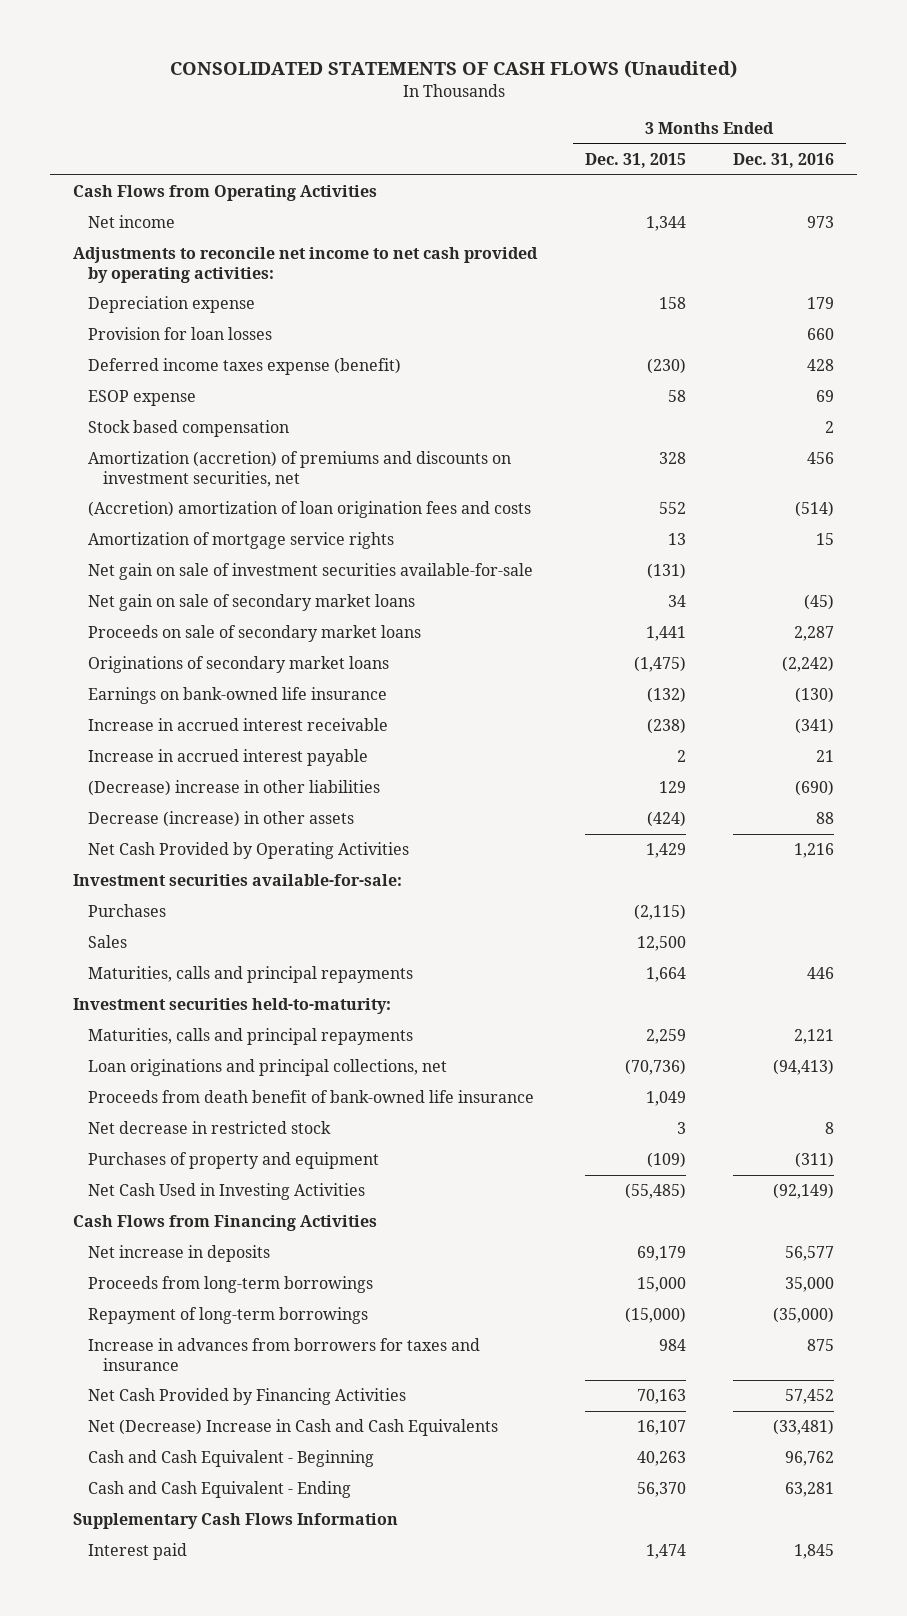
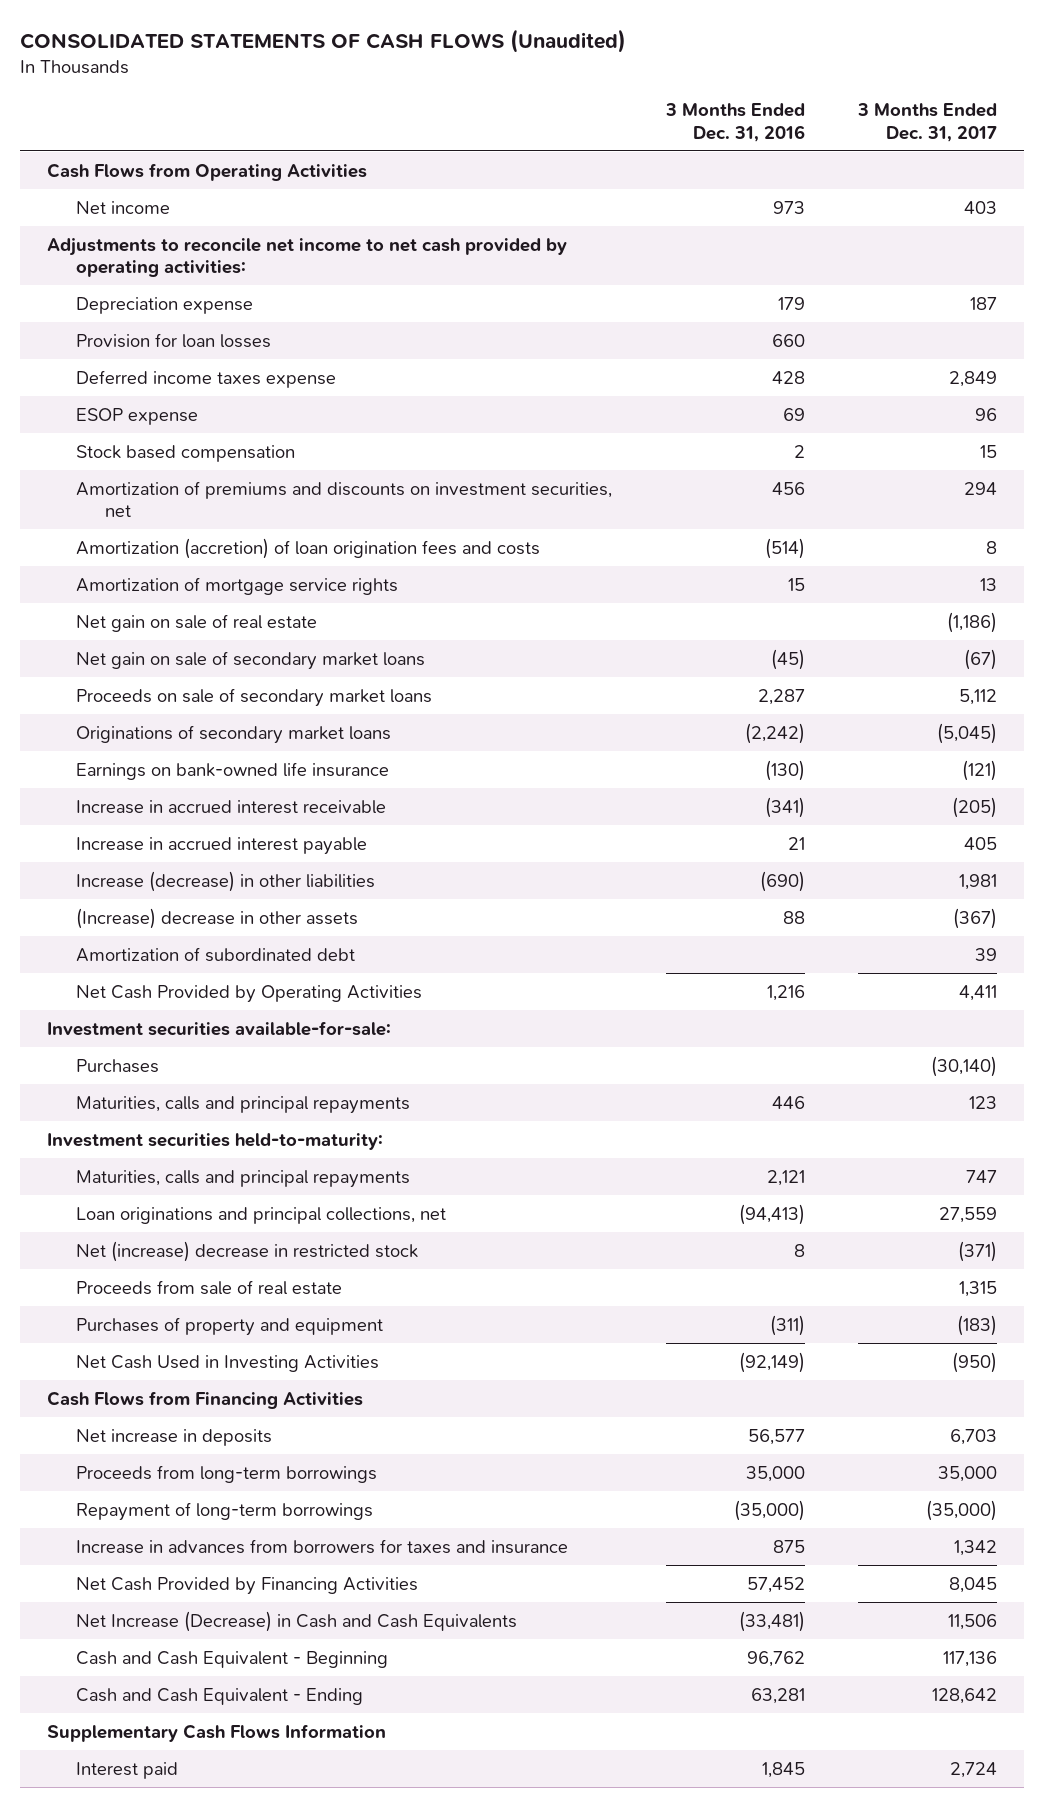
[584,152,686,168] Dec. 31, 2015 -> none
none -> [857,102,998,142] 3 Months Ended Dec. 31, 2017
[88,358,402,376] Deferred income taxes expense (benefit) -> [75,369,336,388] Deferred income taxes expense
[88,451,512,487] Amortization (accretion) of premiums and discounts on investment securities, net -> [75,480,612,518] Amortization of premiums and discounts on investment securities, net
[88,501,532,519] (Accretion) amortization of loan origination fees and costs -> [75,537,540,559] Amortization (accretion) of loan origination fees and costs
[88,563,534,581] Net gain on sale of investment securities available-for-sale -> none
none -> [75,613,317,632] Net gain on sale of real estate
[88,780,381,797] (Decrease) increase in other liabilities -> [75,870,375,892] Increase (decrease) in other liabilities
[88,811,355,828] Decrease (increase) in other assets -> [75,907,358,929] (Increase) decrease in other assets
none -> [75,946,355,962] Amortization of subordinated debt
[88,935,128,949] Sales -> none
[88,1090,535,1104] Proceeds from death benefit of bank-owned life insurance -> none
[88,1121,332,1135] Net decrease in restricted stock -> [75,1240,418,1262] Net (increase) decrease in restricted stock
none -> [75,1279,342,1295] Proceeds from sale of real estate
[88,1419,499,1437] Net (Decrease) Increase in Cash and Cash Equivalents -> [75,1610,517,1632] Net Increase (Decrease) in Cash and Cash Equivalents

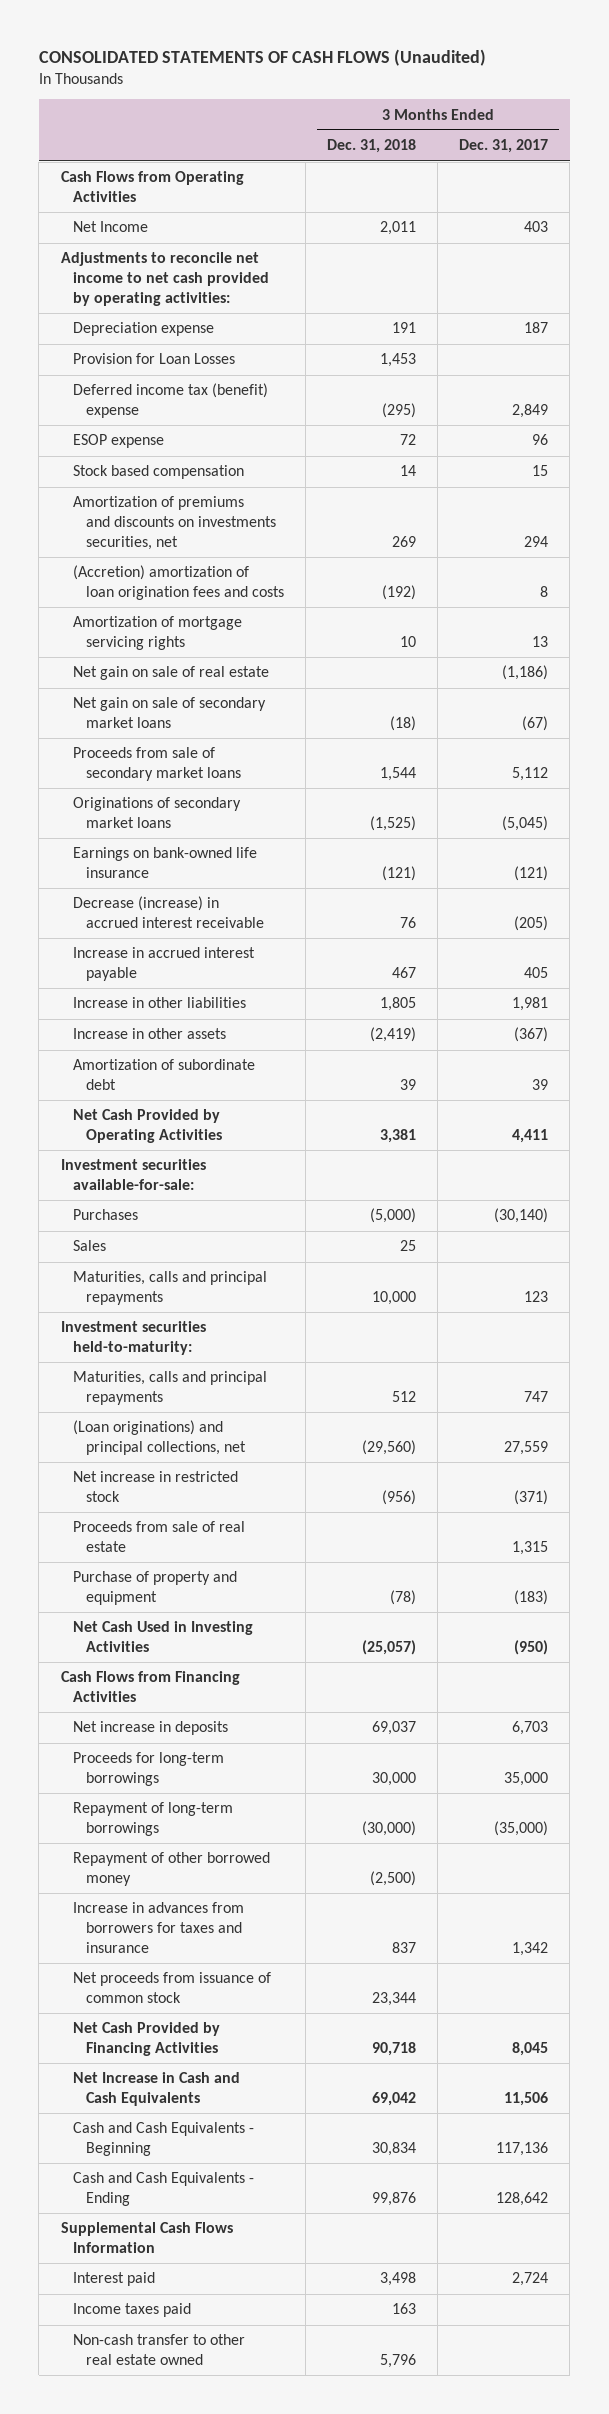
[664,102,805,142] 3 Months Ended Dec. 31, 2016 -> none
none -> [327,139,417,154] Dec. 31, 2018
[75,200,170,214] Net income -> [73,221,149,233] Net Income
[75,332,271,348] Provision for loan losses -> [73,353,236,365] Provision for Loan Losses
[75,369,336,388] Deferred income taxes expense -> [73,383,269,419] Deferred income tax (benefit) expense
[75,480,612,518] Amortization of premiums and discounts on investment securities, net -> [73,496,277,550] Amortization of premiums and discounts on investments securities, net
[75,537,540,559] Amortization (accretion) of loan origination fees and costs -> [73,565,285,601] (Accretion) amortization of loan origination fees and costs
[75,576,398,595] Amortization of mortgage service rights -> [73,616,243,651] Amortization of mortgage servicing rights
[75,687,432,707] Proceeds on sale of secondary market loans -> [73,747,242,782] Proceeds from sale of secondary market loans
[75,799,386,814] Increase in accrued interest receivable -> [73,896,265,929] Decrease (increase) in accrued interest receivable
[75,870,375,892] Increase (decrease) in other liabilities -> [73,997,247,1009] Increase in other liabilities
[75,907,358,929] (Increase) decrease in other assets -> [73,1028,227,1040] Increase in other assets
[75,946,355,962] Amortization of subordinated debt -> [73,1059,256,1091] Amortization of subordinate debt
none -> [73,1240,107,1252] Sales
[75,1206,446,1224] Loan originations and principal collections, net -> [73,1420,247,1456] (Loan originations) and principal collections, net
[75,1240,418,1262] Net (increase) decrease in restricted stock -> [73,1471,239,1503] Net increase in restricted stock
[75,1316,383,1336] Purchases of property and equipment -> [73,1571,238,1606] Purchase of property and equipment
[75,1464,377,1483] Proceeds from long-term borrowings -> [73,1752,225,1787] Proceeds for long-term borrowings
none -> [73,1852,271,1887] Repayment of other borrowed money
none -> [73,1972,272,2004] Net proceeds from issuance of common stock
[75,1610,517,1632] Net Increase (Decrease) in Cash and Cash Equivalents -> [73,2072,241,2107] Net Increase in Cash and Cash Equivalents
[75,1650,388,1668] Cash and Cash Equivalent - Beginning -> [73,2122,255,2157] Cash and Cash Equivalents - Beginning
[75,1687,363,1705] Cash and Cash Equivalent - Ending -> [73,2172,255,2207] Cash and Cash Equivalents - Ending
[46,1723,386,1742] Supplementary Cash Flows Information -> [60,2222,233,2254] Supplemental Cash Flows Information
none -> [73,2303,192,2318] Income taxes paid
none -> [73,2334,246,2366] Non-cash transfer to other real estate owned

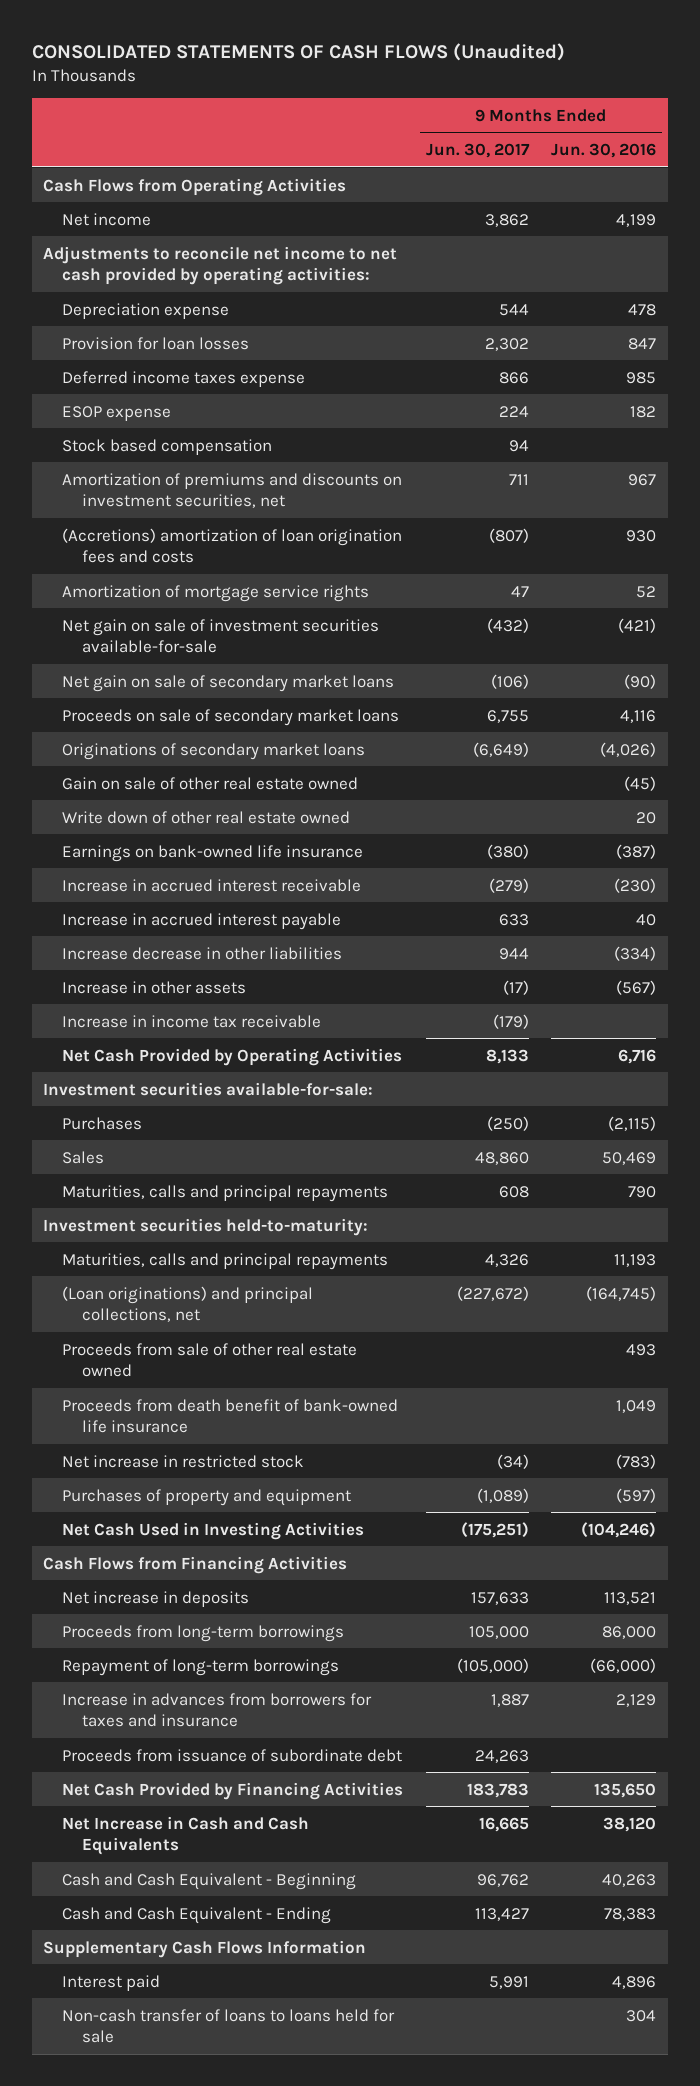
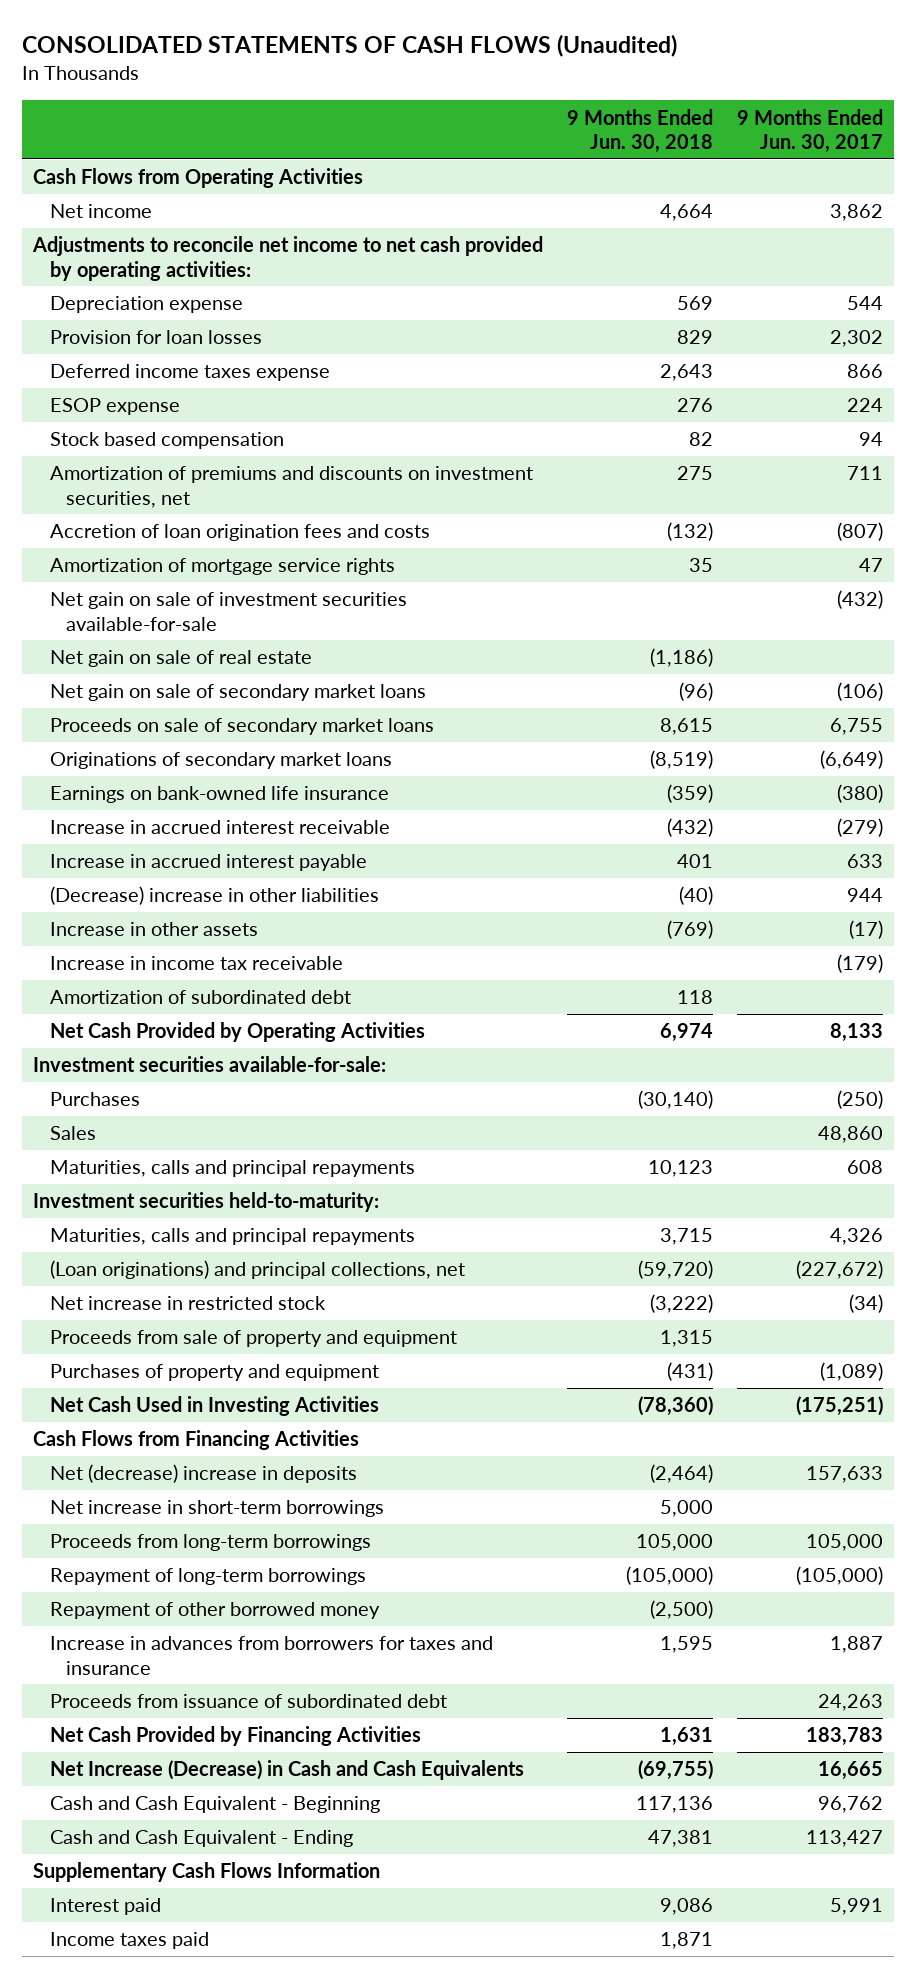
[551,143,657,159] Jun. 30, 2016 -> none
none -> [567,108,714,153] 9 Months Ended Jun. 30, 2018
[62,527,403,564] (Accretions) amortization of loan origination fees and costs -> [49,524,430,542] Accretion of loan origination fees and costs
none -> [49,650,312,668] Net gain on sale of real estate
[62,776,359,790] Gain on sale of other real estate owned -> none
[62,810,351,824] Write down of other real estate owned -> none
[62,946,343,960] Increase decrease in other liabilities -> [49,886,379,906] (Decrease) increase in other liabilities
none -> [49,990,351,1005] Amortization of subordinated debt
[62,1342,358,1378] Proceeds from sale of other real estate owned -> none
[62,1398,399,1434] Proceeds from death benefit of bank-owned life insurance -> none
none -> [49,1330,457,1348] Proceeds from sale of property and equipment
[62,1590,250,1607] Net increase in deposits -> [49,1464,357,1484] Net (decrease) increase in deposits
none -> [49,1500,384,1518] Net increase in short-term borrowings
none -> [49,1602,380,1620] Repayment of other borrowed money
[62,1748,403,1762] Proceeds from issuance of subordinate debt -> [49,1694,447,1709] Proceeds from issuance of subordinated debt
[62,1815,310,1856] Net Increase in Cash and Cash Equivalents -> [49,1760,524,1781] Net Increase (Decrease) in Cash and Cash Equivalents
[62,2008,396,2044] Non-cash transfer of loans to loans held for sale -> none
none -> [49,1932,209,1950] Income taxes paid

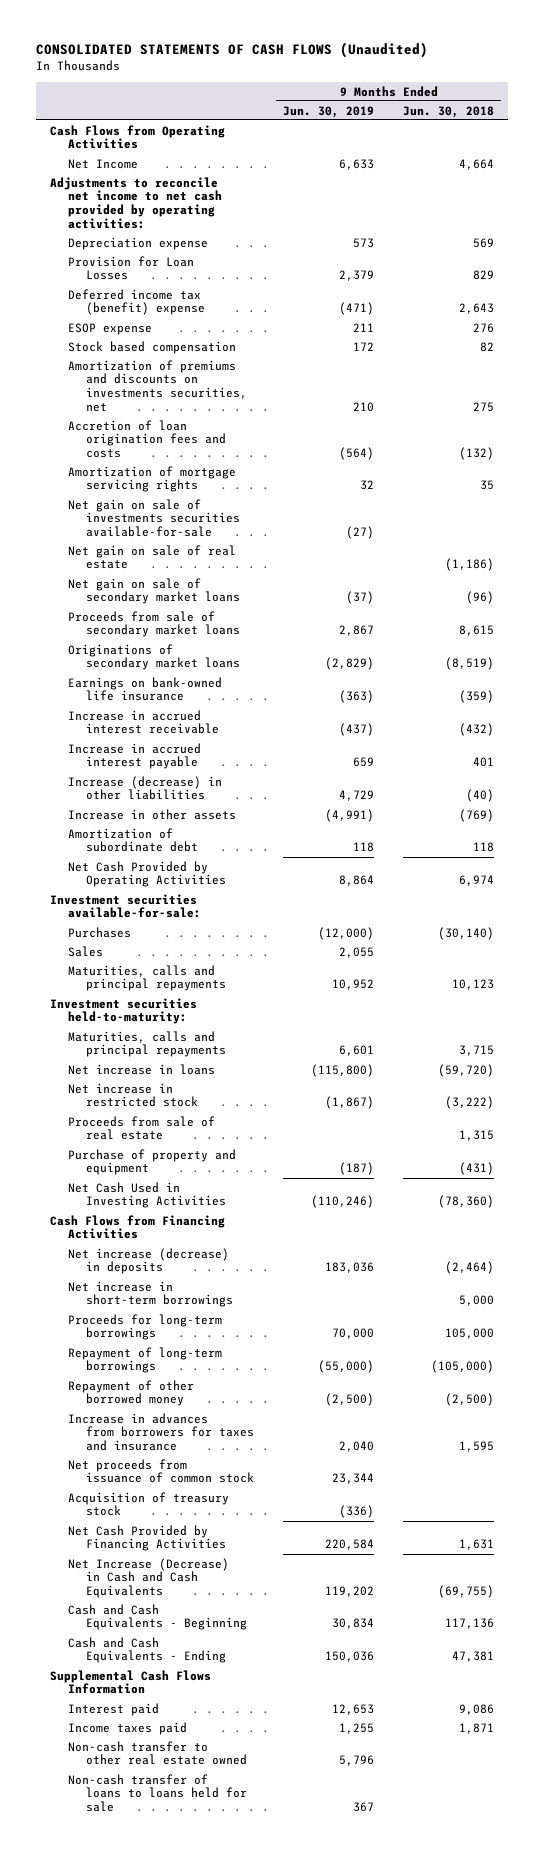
[736,108,883,153] 9 Months Ended Jun. 30, 2017 -> none
none -> [283,105,375,118] Jun. 30, 2019
[49,204,152,219] Net income -> [68,158,139,169] Net Income
[49,330,262,345] Provision for loan losses -> [68,255,195,281] Provision for Loan Losses
[49,364,330,382] Deferred income taxes expense -> [68,288,206,316] Deferred income tax (benefit) expense
[49,466,533,508] Amortization of premiums and discounts on investment securities, net -> [68,359,248,413] Amortization of premiums and discounts on investments securities, net
[49,558,395,576] Amortization of mortgage service rights -> [68,465,237,493] Amortization of mortgage servicing rights
[49,592,407,631] Net gain on sale of investment securities available-for-sale -> [68,498,241,538] Net gain on sale of investments securities available-for-sale
[49,718,434,736] Proceeds on sale of secondary market loans -> [68,610,241,638] Proceeds from sale of secondary market loans
[49,886,379,906] (Decrease) increase in other liabilities -> [68,775,223,801] Increase (decrease) in other liabilities
[49,956,343,971] Increase in income tax receivable -> none
[49,990,351,1005] Amortization of subordinated debt -> [68,827,199,853] Amortization of subordinate debt
[49,1260,465,1280] (Loan originations) and principal collections, net -> [68,1063,216,1075] Net increase in loans
[49,1330,457,1348] Proceeds from sale of property and equipment -> [68,1115,216,1141] Proceeds from sale of real estate
[49,1364,379,1382] Purchases of property and equipment -> [68,1148,237,1176] Purchase of property and equipment
[49,1464,357,1484] Net (decrease) increase in deposits -> [68,1247,230,1275] Net increase (decrease) in deposits
[49,1534,371,1552] Proceeds from long-term borrowings -> [68,1313,223,1341] Proceeds for long-term borrowings
[49,1694,447,1709] Proceeds from issuance of subordinated debt -> none
none -> [68,1458,255,1484] Net proceeds from issuance of common stock
none -> [68,1491,230,1517] Acquisition of treasury stock
[49,1796,380,1814] Cash and Cash Equivalent - Beginning -> [68,1603,248,1631] Cash and Cash Equivalents - Beginning
[49,1830,353,1848] Cash and Cash Equivalent - Ending -> [68,1636,227,1664] Cash and Cash Equivalents - Ending
[33,1862,381,1883] Supplementary Cash Flows Information -> [50,1669,212,1695] Supplemental Cash Flows Information
none -> [68,1740,248,1766] Non-cash transfer to other real estate owned
none -> [68,1773,248,1813] Non-cash transfer of loans to loans held for sale

